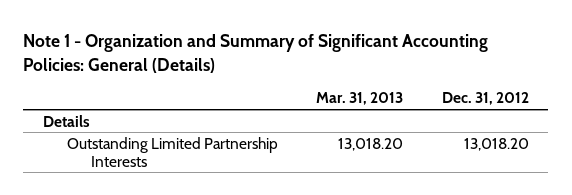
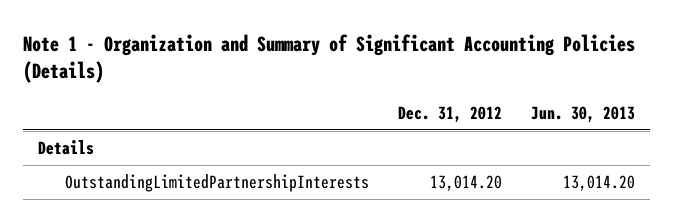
[23,34,489,74] Note 1 - Organization and Summary of Significant Accounting Policies: General (Details) -> [23,33,636,84] Note 1 - Organization and Summary of Significant Accounting Policies (Details)
[316,92,404,106] Mar. 31, 2013 -> none
none -> [531,105,636,123] Jun. 30, 2013
[66,136,278,167] Outstanding Limited Partnership Interests -> none
none -> [65,173,370,192] OutstandingLimitedPartnershipInterests

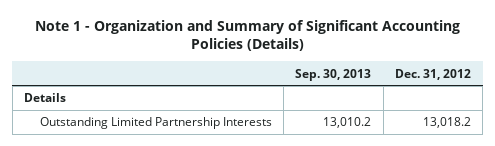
[531,105,636,123] Jun. 30, 2013 -> none
none -> [295,68,372,81] Sep. 30, 2013
[65,173,370,192] OutstandingLimitedPartnershipInterests -> none
none -> [39,117,272,130] Outstanding Limited Partnership Interests

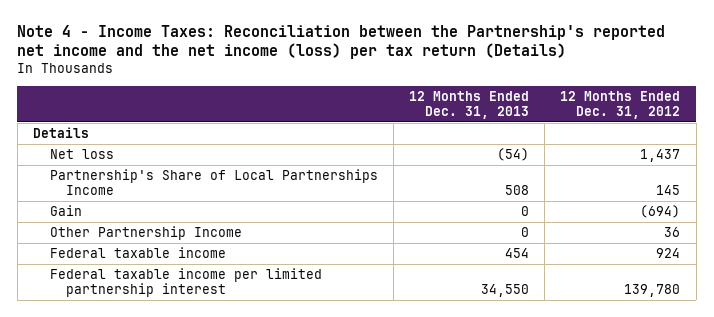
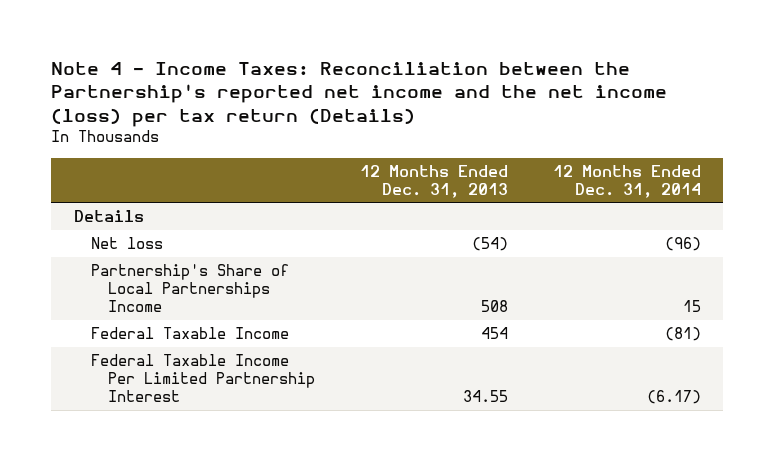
[560,90,681,119] 12 Months Ended Dec. 31, 2012 -> none
none -> [552,164,701,198] 12 Months Ended Dec. 31, 2014
[49,205,82,217] Gain -> none
[49,226,242,241] Other Partnership Income -> none
[49,247,226,259] Federal taxable income -> [91,327,290,340] Federal Taxable Income
[49,268,322,298] Federal taxable income per limited partnership interest -> [91,354,316,403] Federal Taxable Income Per Limited Partnership Interest
[481,284,530,298] 34,550 -> [463,390,509,403] 34.55

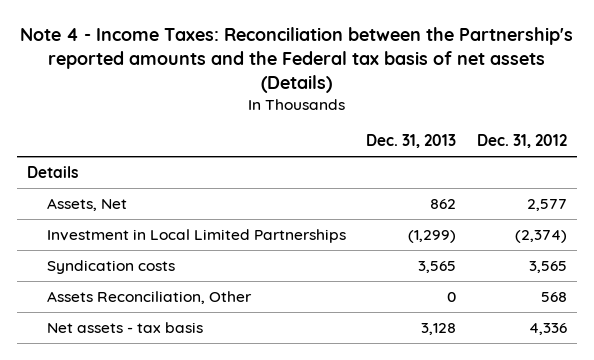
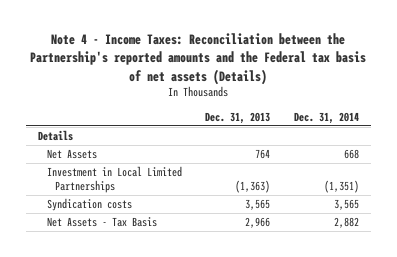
[476,134,567,149] Dec. 31, 2012 -> none
none -> [293,111,359,124] Dec. 31, 2014
[46,197,127,211] Assets, Net -> [46,149,97,160] Net Assets
[430,198,457,209] 862 -> [255,149,271,160] 764
[408,229,457,243] (1,299) -> [235,180,271,194] (1,363)
[46,290,252,304] Assets Reconciliation, Other -> none
[46,321,203,333] Net assets - tax basis -> [46,217,157,228] Net Assets - Tax Basis
[421,322,457,335] 3,128 -> [245,217,271,229] 2,966

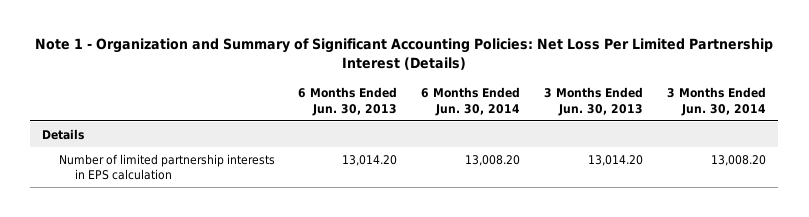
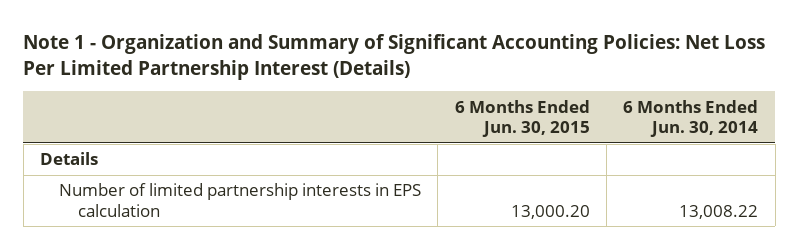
[298,87,398,116] 6 Months Ended Jun. 30, 2013 -> none
[544,87,644,116] 3 Months Ended Jun. 30, 2013 -> none
[667,87,767,116] 3 Months Ended Jun. 30, 2014 -> none
none -> [454,99,590,137] 6 Months Ended Jun. 30, 2015
[465,154,521,166] 13,008.20 -> [679,204,759,219] 13,008.22

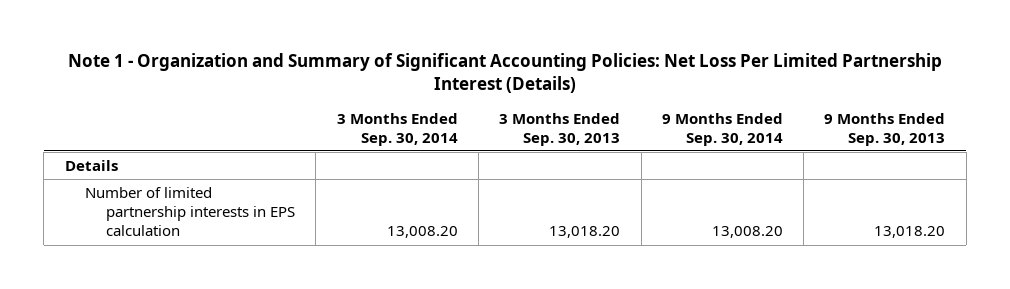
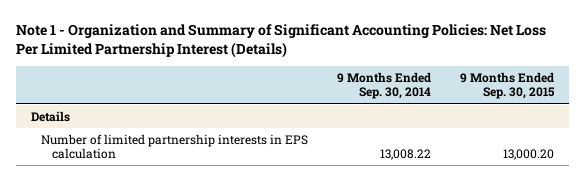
[336,112,458,146] 3 Months Ended Sep. 30, 2014 -> none
[499,112,621,146] 3 Months Ended Sep. 30, 2013 -> none
[824,112,946,146] 9 Months Ended Sep. 30, 2013 -> none
none -> [460,72,556,100] 9 Months Ended Sep. 30, 2015
[711,226,783,239] 13,008.20 -> [380,149,432,161] 13,008.22

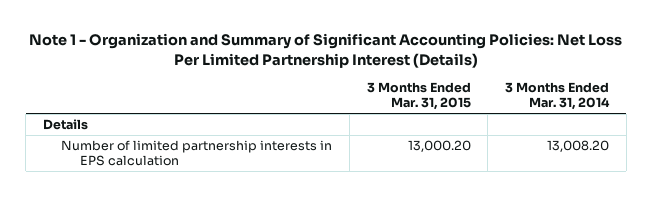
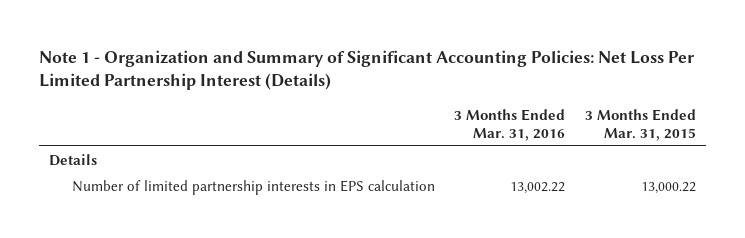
[504,81,610,111] 3 Months Ended Mar. 31, 2014 -> none
none -> [454,108,566,141] 3 Months Ended Mar. 31, 2016
[407,139,471,152] 13,000.20 -> [641,182,697,195] 13,000.22

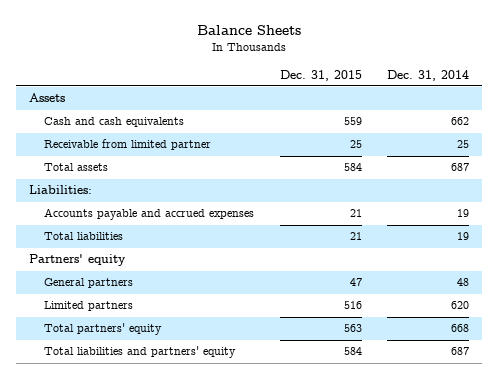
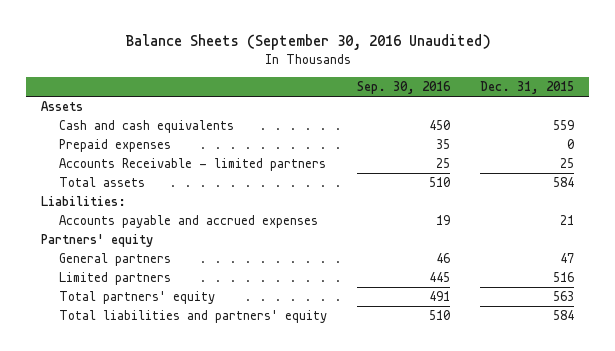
[197,24,302,35] Balance Sheets -> [124,34,491,51] Balance Sheets (September 30, 2016 Unaudited)
[387,69,470,81] Dec. 31, 2014 -> none
none -> [357,81,452,95] Sep. 30, 2016
none -> [58,139,171,153] Prepaid expenses
[44,139,212,151] Receivable from limited partner -> [58,158,326,172] Accounts Receivable - limited partners
[44,232,124,241] Total liabilities -> none

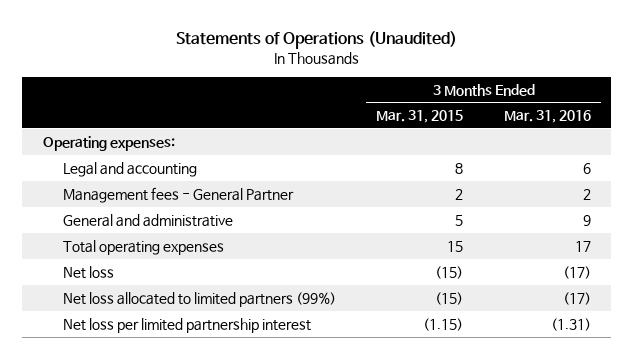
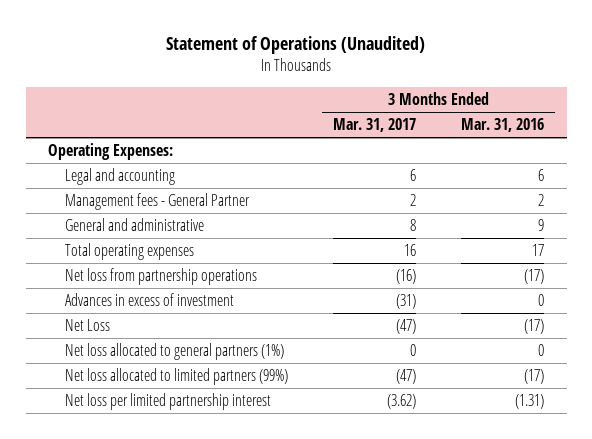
[175,31,457,50] Statements of Operations (Unaudited) -> [166,36,426,55] Statement of Operations (Unaudited)
[376,110,464,124] Mar. 31, 2015 -> none
none -> [333,118,417,133] Mar. 31, 2017
[42,135,175,151] Operating expenses: -> [48,143,174,161] Operating Expenses:
none -> [65,268,258,286] Net loss from partnership operations
none -> [65,293,235,307] Advances in excess of investment
[63,265,115,279] Net loss -> [65,319,111,332] Net Loss
none -> [65,343,285,361] Net loss allocated to general partners (1%)

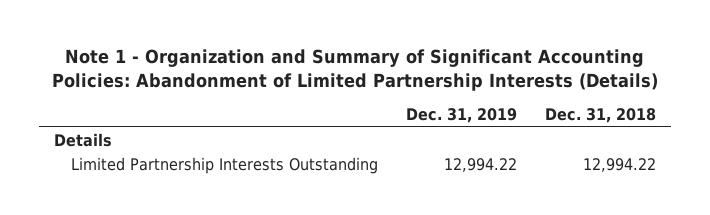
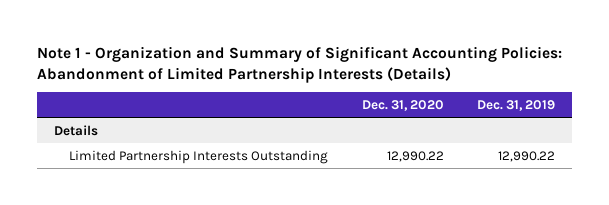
[545,108,657,124] Dec. 31, 2018 -> none
none -> [361,99,444,111] Dec. 31, 2020
[443,157,517,172] 12,994.22 -> [498,150,556,162] 12,990.22

